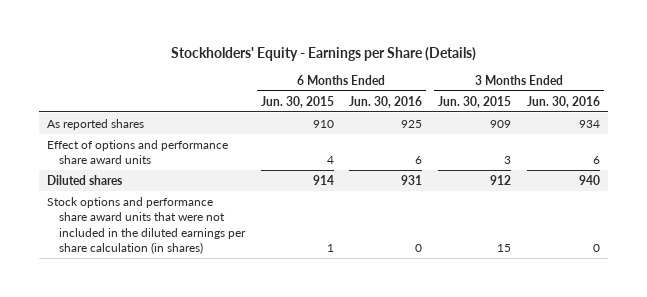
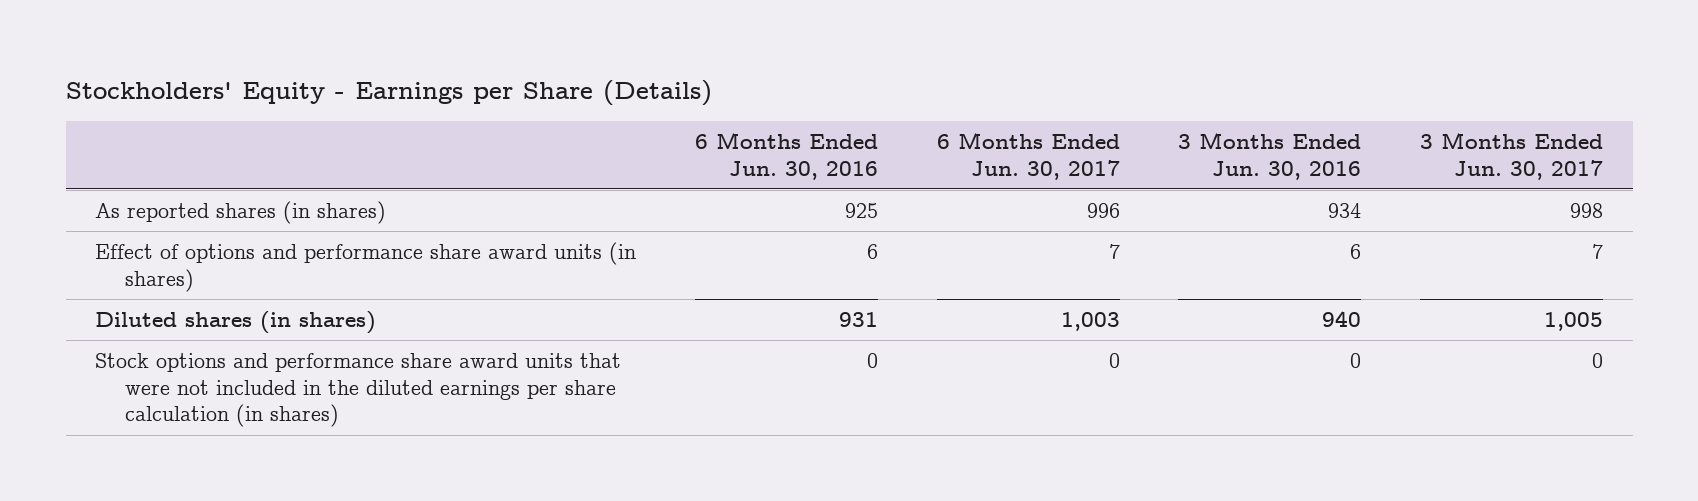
[260,95,334,108] Jun. 30, 2015 -> none
[438,95,512,108] Jun. 30, 2015 -> none
none -> [936,131,1120,180] 6 Months Ended Jun. 30, 2017
none -> [1420,131,1604,180] 3 Months Ended Jun. 30, 2017
[46,118,144,130] As reported shares -> [95,201,387,225] As reported shares (in shares)
[46,139,228,165] Effect of options and performance share award units -> [95,242,637,292] Effect of options and performance share award units (in shares)
[46,174,122,185] Diluted shares -> [95,311,377,335] Diluted shares (in shares)

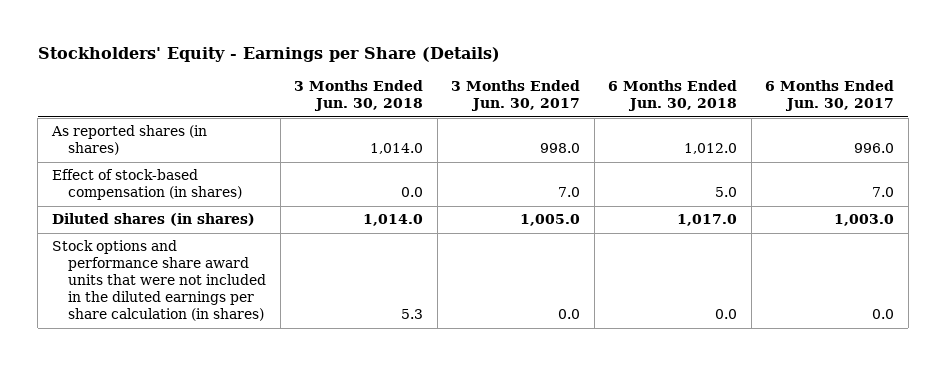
[694,131,878,180] 6 Months Ended Jun. 30, 2016 -> none
[1178,131,1362,180] 3 Months Ended Jun. 30, 2016 -> none
none -> [294,80,424,112] 3 Months Ended Jun. 30, 2018
none -> [608,80,738,112] 6 Months Ended Jun. 30, 2018
[1086,203,1120,219] 996 -> [854,143,895,154] 996.0
[1570,203,1604,219] 998 -> [540,143,581,154] 998.0
[95,242,637,292] Effect of options and performance share award units (in shares) -> [51,169,243,201] Effect of stock-based compensation (in shares)
[1108,244,1120,260] 7 -> [872,187,895,198] 7.0
[1592,244,1604,260] 7 -> [558,187,581,198] 7.0
[1060,312,1120,332] 1,003 -> [834,214,895,227] 1,003.0
[1544,312,1604,332] 1,005 -> [520,214,581,227] 1,005.0
[1108,353,1120,369] 0 -> [872,309,895,320] 0.0
[1592,353,1604,369] 0 -> [558,309,581,320] 0.0

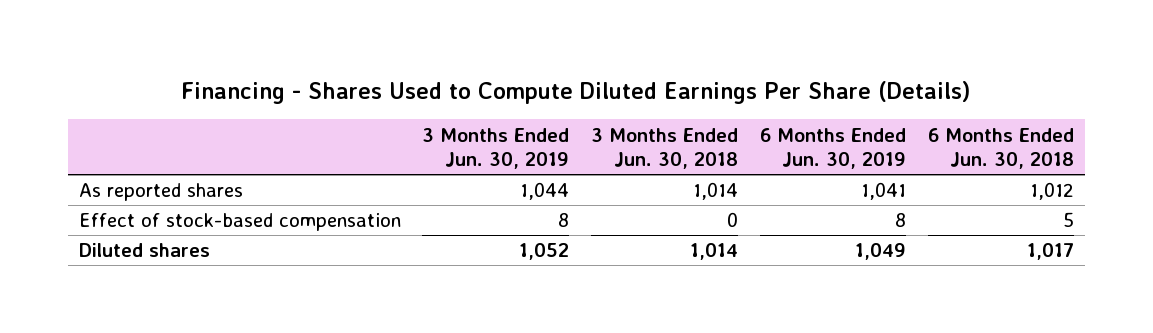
[37,47,500,63] Stockholders' Equity - Earnings per Share (Details) -> [181,81,971,105] Financing - Shares Used to Compute Diluted Earnings Per Share (Details)
[451,80,581,112] 3 Months Ended Jun. 30, 2017 -> none
[765,80,895,112] 6 Months Ended Jun. 30, 2017 -> none
none -> [422,127,570,170] 3 Months Ended Jun. 30, 2019
none -> [760,127,907,170] 6 Months Ended Jun. 30, 2019
[51,240,267,322] Stock options and performance share award units that were not included in the diluted earnings per share calculation (in shares) -> none
[50,125,207,156] As reported shares (in shares) -> [78,183,243,202] As reported shares
[370,143,424,155] 1,014.0 -> [693,182,739,201] 1,014
[684,143,738,155] 1,012.0 -> [1030,182,1075,201] 1,012
[51,169,243,201] Effect of stock-based compensation (in shares) -> [78,213,401,232] Effect of stock-based compensation
[401,187,424,198] 0.0 -> [727,212,739,228] 0
[715,187,738,198] 5.0 -> [1063,212,1075,228] 5
[51,213,255,227] Diluted shares (in shares) -> [78,243,210,258] Diluted shares
[363,214,424,227] 1,014.0 -> [690,243,739,261] 1,014
[677,214,738,227] 1,017.0 -> [1027,243,1075,261] 1,017

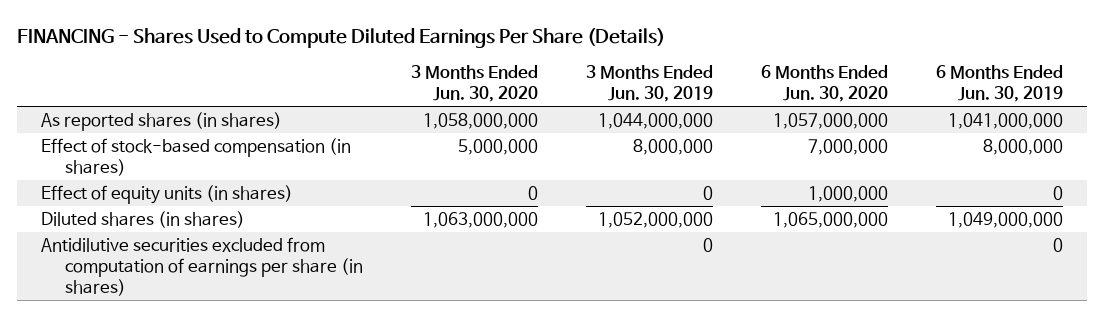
[181,81,971,105] Financing - Shares Used to Compute Diluted Earnings Per Share (Details) -> [17,27,666,48] FINANCING - Shares Used to Compute Diluted Earnings Per Share (Details)
[591,127,739,170] 3 Months Ended Jun. 30, 2018 -> none
[928,127,1075,170] 6 Months Ended Jun. 30, 2018 -> none
none -> [410,64,538,102] 3 Months Ended Jun. 30, 2020
none -> [761,64,889,102] 6 Months Ended Jun. 30, 2020
[78,183,243,202] As reported shares -> [41,112,283,132] As reported shares (in shares)
[520,182,570,201] 1,044 -> [597,113,713,130] 1,044,000,000
[861,182,907,201] 1,041 -> [948,113,1064,130] 1,041,000,000
[78,213,401,232] Effect of stock-based compensation -> [41,138,352,177] Effect of stock-based compensation (in shares)
[558,213,570,228] 8 -> [632,139,713,156] 8,000,000
[895,213,907,228] 8 -> [983,139,1064,156] 8,000,000
none -> [41,185,294,205] Effect of equity units (in shares)
[78,243,210,258] Diluted shares -> [41,211,246,229] Diluted shares (in shares)
[519,243,570,261] 1,052 -> [597,212,713,229] 1,052,000,000
[855,243,907,261] 1,049 -> [948,212,1064,229] 1,049,000,000
none -> [41,237,363,297] Antidilutive securities excluded from computation of earnings per share (in shares)

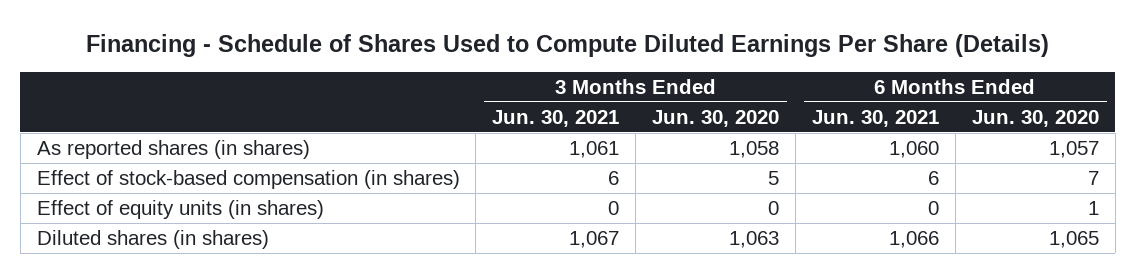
[17,27,666,48] FINANCING - Shares Used to Compute Diluted Earnings Per Share (Details) -> [85,33,1049,57] Financing - Schedule of Shares Used to Compute Diluted Earnings Per Share (Details)
[585,64,713,102] 3 Months Ended Jun. 30, 2019 -> none
[936,64,1064,102] 6 Months Ended Jun. 30, 2019 -> none
none -> [492,109,620,127] Jun. 30, 2021
none -> [811,109,939,127] Jun. 30, 2021
[41,237,363,297] Antidilutive securities excluded from computation of earnings per share (in shares) -> none
[422,113,538,130] 1,058,000,000 -> [729,140,780,158] 1,058
[773,113,889,130] 1,057,000,000 -> [1048,140,1099,158] 1,057
[457,139,538,156] 5,000,000 -> [768,170,780,185] 5
[808,139,889,156] 7,000,000 -> [1087,170,1099,185] 7
[808,186,889,203] 1,000,000 -> [1087,200,1099,215] 1
[422,212,538,229] 1,063,000,000 -> [729,230,780,248] 1,063
[773,212,889,229] 1,065,000,000 -> [1048,230,1099,248] 1,065

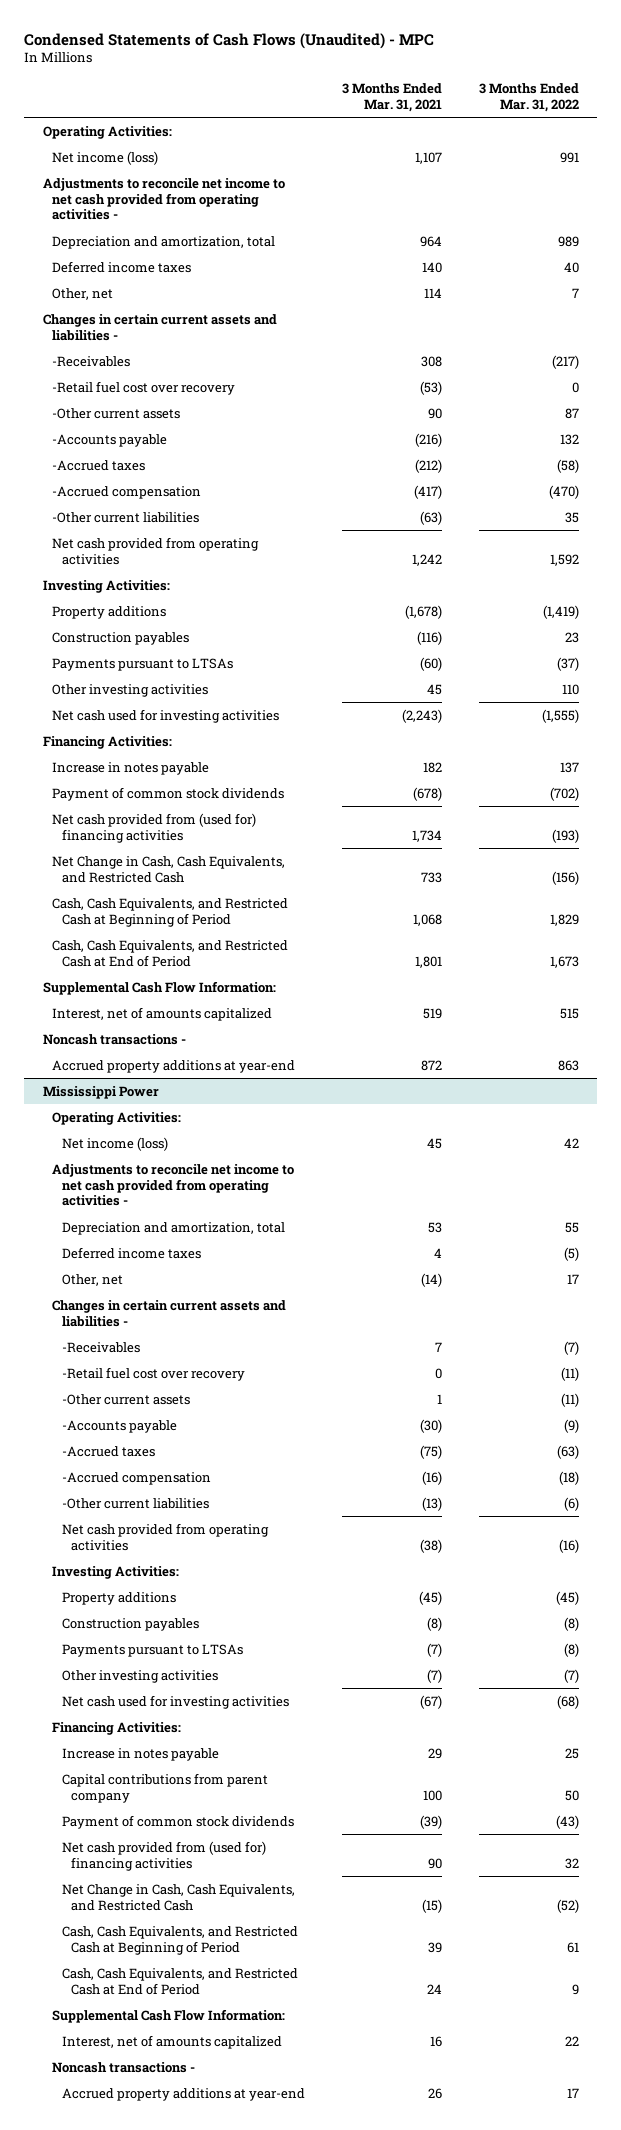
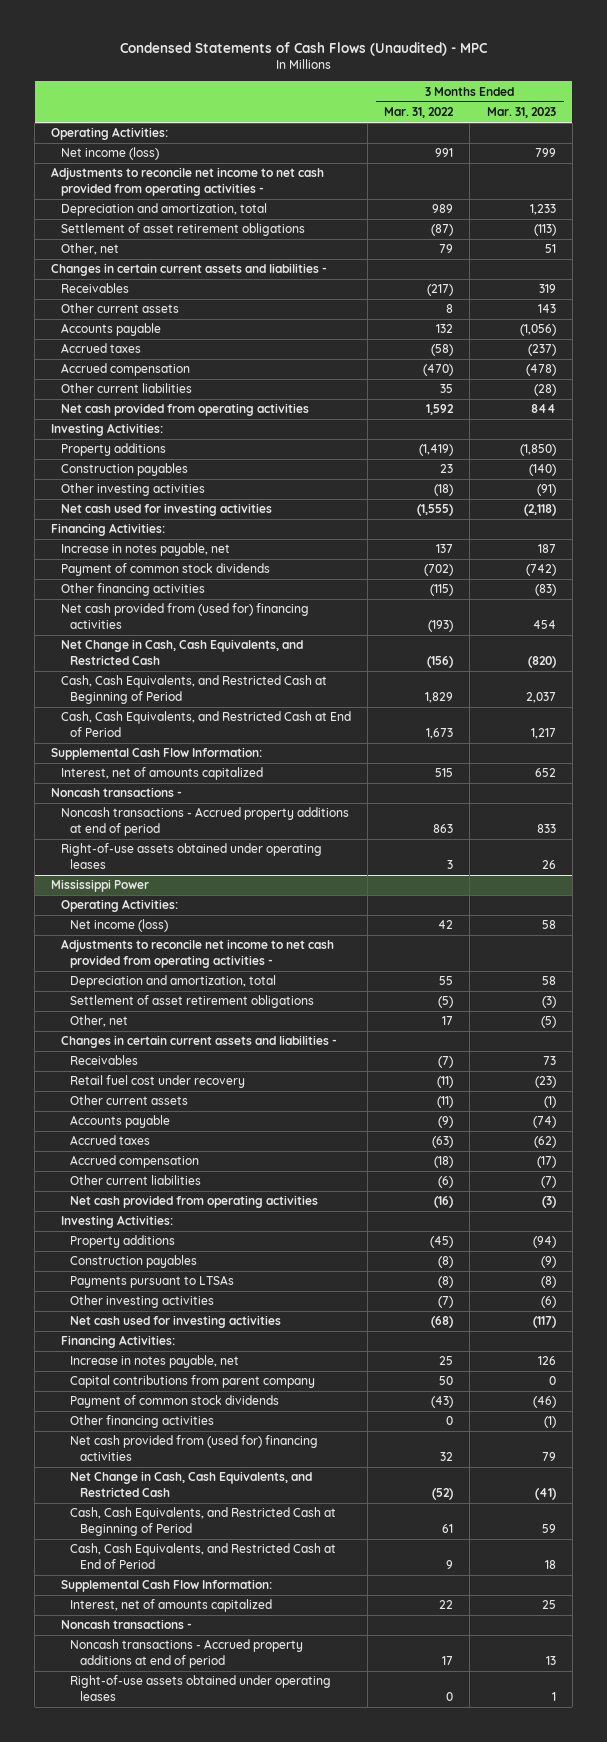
[341,82,442,112] 3 Months Ended Mar. 31, 2021 -> none
none -> [486,107,556,119] Mar. 31, 2023
[52,260,192,273] Deferred income taxes -> none
none -> [60,223,305,237] Settlement of asset retirement obligations
[571,287,579,298] 7 -> [439,244,454,254] 79
[52,380,236,395] -Retail fuel cost over recovery -> none
[52,355,131,367] -Receivables -> [60,283,129,294] Receivables
[52,407,181,419] -Other current assets -> [60,303,179,314] Other current assets
[564,407,579,419] 87 -> [446,304,454,314] 8
[52,433,168,447] -Accounts payable -> [60,323,161,337] Accounts payable
[52,459,146,471] -Accrued taxes -> [60,343,141,354] Accrued taxes
[52,485,202,499] -Accrued compensation -> [60,363,190,377] Accrued compensation
[52,511,200,523] -Other current liabilities -> [60,383,192,394] Other current liabilities
[52,657,234,671] Payments pursuant to LTSAs -> none
[561,683,579,695] 110 -> [434,484,454,497] (18)
[52,761,210,775] Increase in notes payable -> [60,543,230,557] Increase in notes payable, net
none -> [60,583,205,597] Other financing activities
[52,1059,296,1073] Accrued property additions at year-end -> [60,807,349,836] Noncash transactions - Accrued property additions at end of period
none -> [60,843,322,869] Right-of-use assets obtained under operating leases
[61,1246,201,1259] Deferred income taxes -> none
none -> [70,995,315,1009] Settlement of asset retirement obligations
[61,1341,140,1353] -Receivables -> [70,1055,139,1066] Receivables
[61,1366,245,1381] -Retail fuel cost over recovery -> [70,1075,246,1089] Retail fuel cost under recovery
[61,1393,190,1405] -Other current assets -> [70,1095,189,1106] Other current assets
[61,1419,177,1433] -Accounts payable -> [70,1115,171,1129] Accounts payable
[61,1445,155,1457] -Accrued taxes -> [70,1135,151,1146] Accrued taxes
[61,1471,211,1485] -Accrued compensation -> [70,1155,200,1169] Accrued compensation
[61,1497,209,1509] -Other current liabilities -> [70,1175,202,1186] Other current liabilities
[61,1747,219,1761] Increase in notes payable -> [70,1355,240,1369] Increase in notes payable, net
none -> [70,1415,215,1429] Other financing activities
[61,2087,305,2101] Accrued property additions at year-end -> [70,1639,304,1668] Noncash transactions - Accrued property additions at end of period
none -> [70,1675,332,1701] Right-of-use assets obtained under operating leases

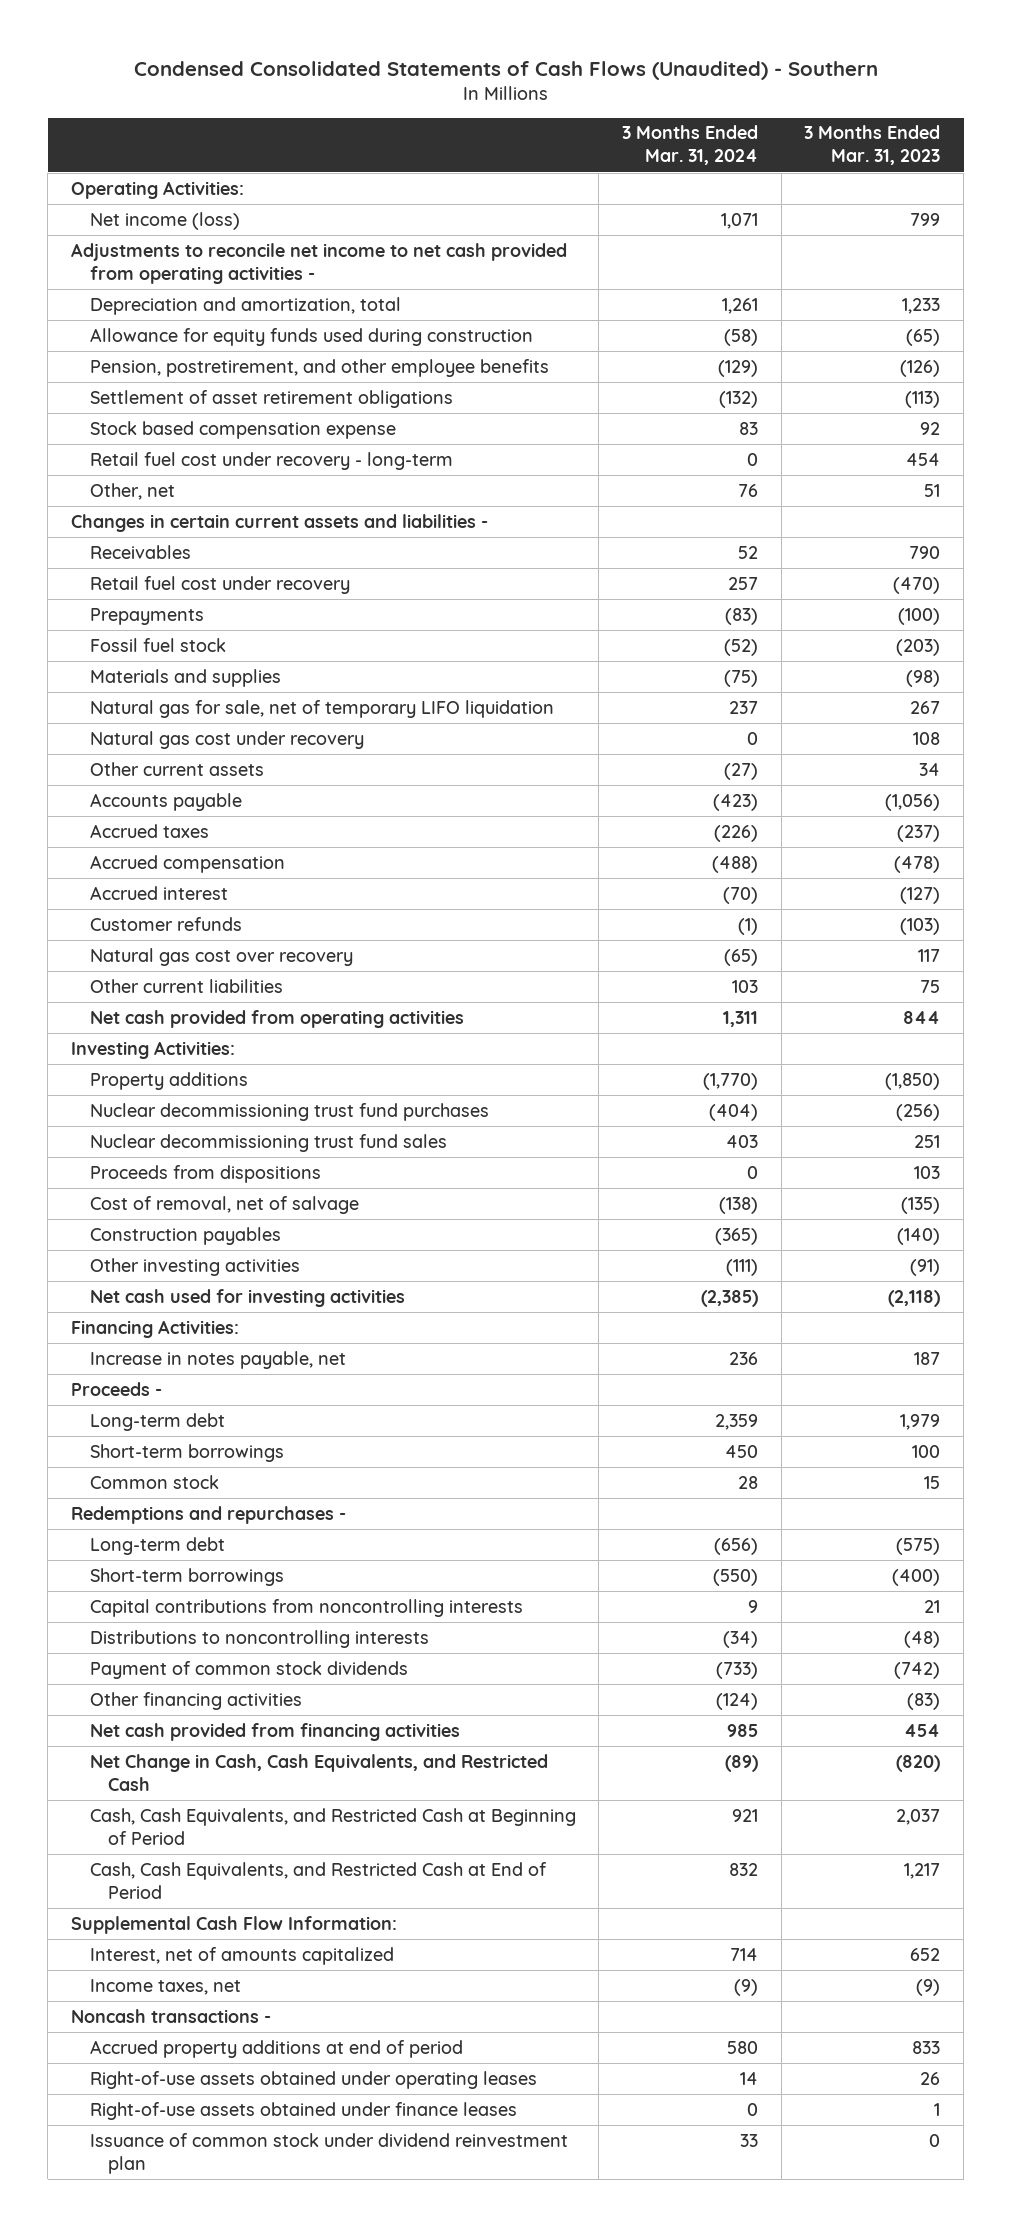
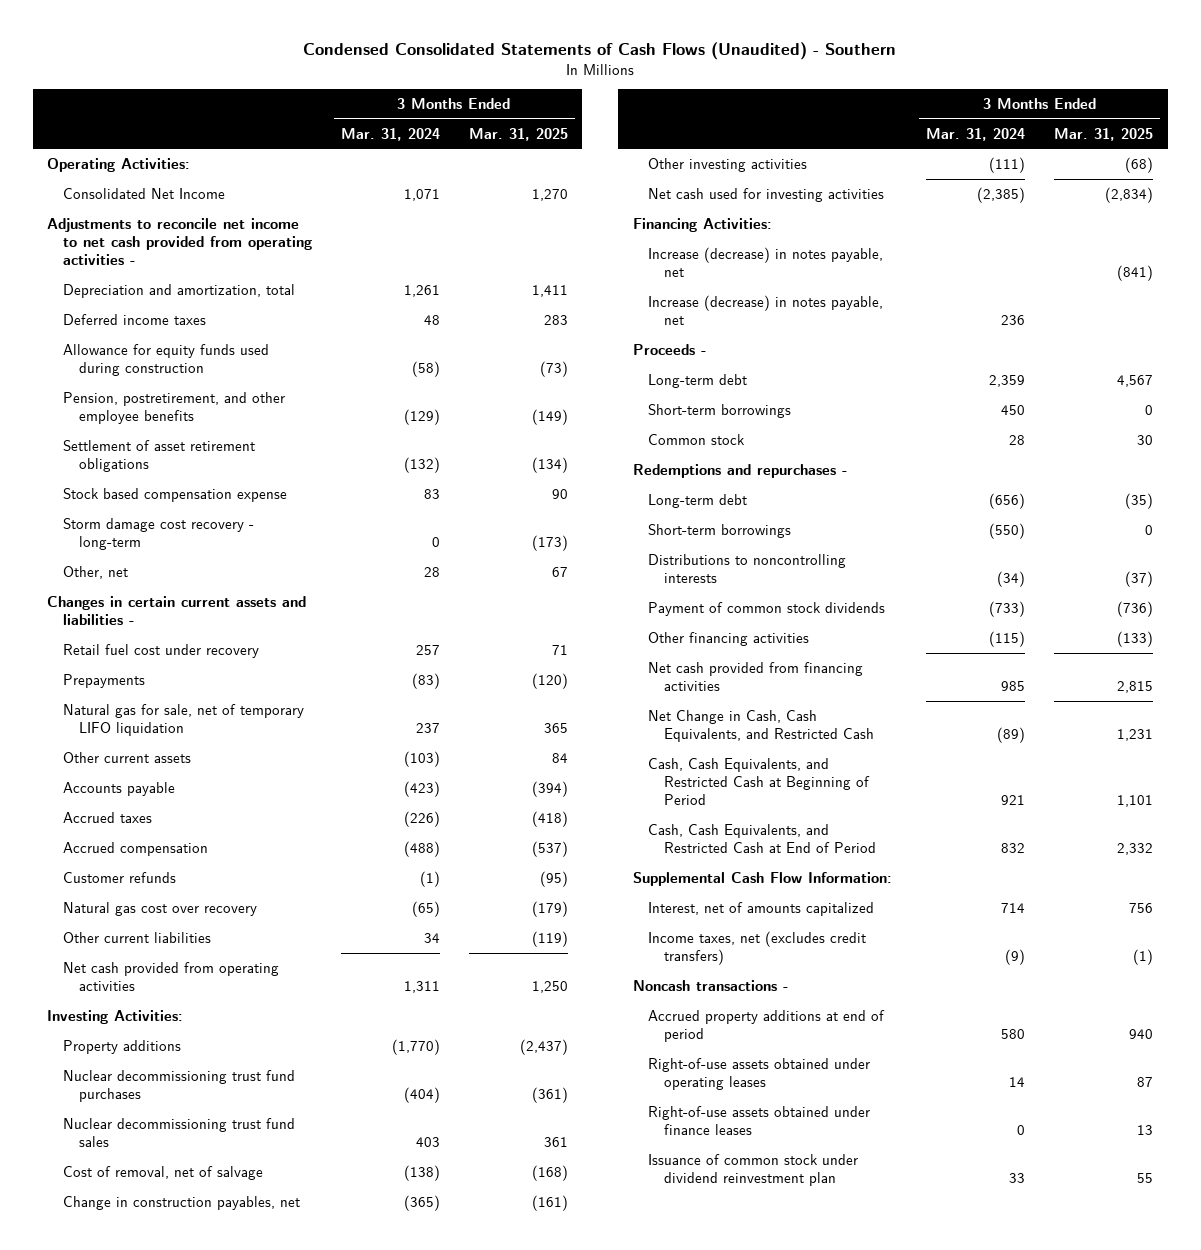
[804,125,941,166] 3 Months Ended Mar. 31, 2023 -> none
none -> [468,127,568,141] Mar. 31, 2025
[89,211,240,230] Net income (loss) -> [63,187,226,199] Consolidated Net Income
none -> [63,313,207,325] Deferred income taxes
[89,451,453,470] Retail fuel cost under recovery - long-term -> none
none -> [63,517,255,550] Storm damage cost recovery - long-term
[738,483,759,497] 76 -> [423,566,440,577] 28
[89,544,191,559] Receivables -> none
[89,637,226,652] Fossil fuel stock -> none
[89,668,281,687] Materials and supplies -> none
[89,730,364,749] Natural gas cost under recovery -> none
[724,762,759,780] (27) -> [403,750,440,767] (103)
[89,885,228,900] Accrued interest -> none
[732,979,759,993] 103 -> [423,932,440,943] 34
[89,1164,321,1183] Proceeds from dispositions -> none
[89,1226,281,1245] Construction payables -> [63,1195,301,1210] Change in construction payables, net
none -> [648,246,884,277] Increase (decrease) in notes payable, net
[89,1350,346,1369] Increase in notes payable, net -> [648,294,884,325] Increase (decrease) in notes payable, net
[89,1598,523,1617] Capital contributions from noncontrolling interests -> none
[716,1692,759,1710] (124) -> [989,630,1026,647] (115)
[89,1978,241,1995] Income taxes, net -> [648,930,867,965] Income taxes, net (excludes credit transfers)

